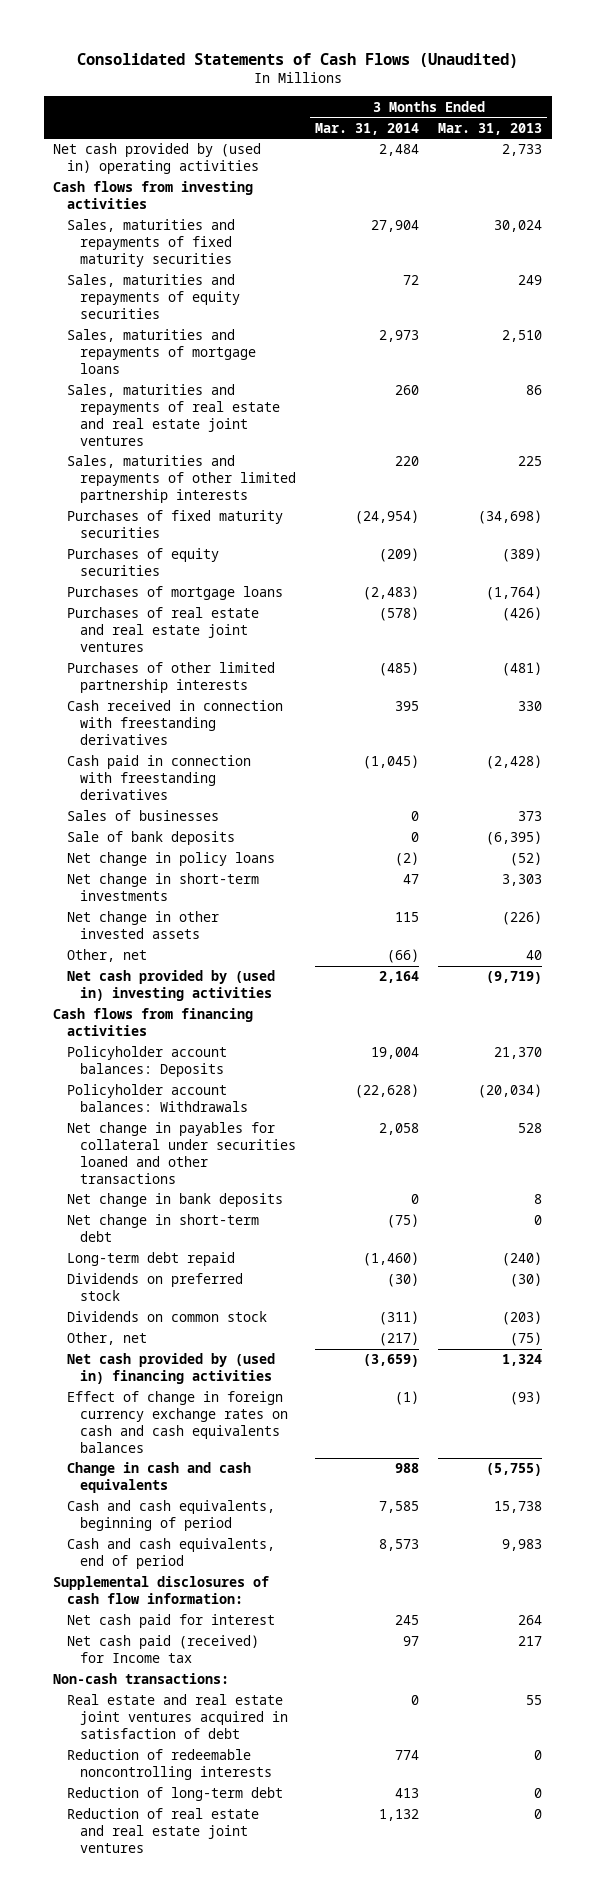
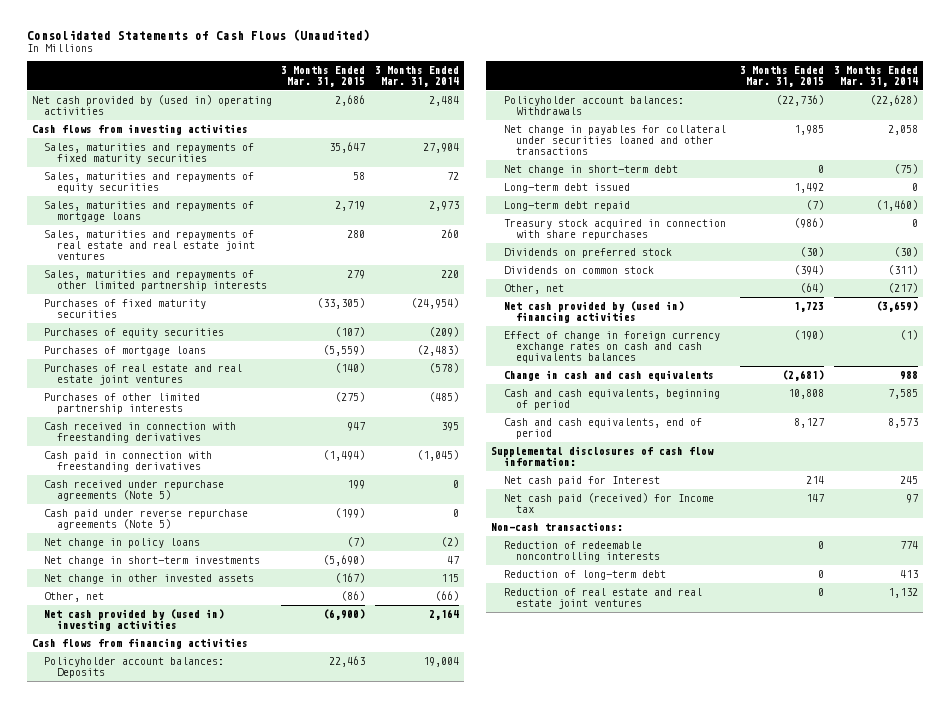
[438,122,543,135] Mar. 31, 2013 -> none
none -> [281,66,366,88] 3 Months Ended Mar. 31, 2015
[66,810,219,822] Sales of businesses -> none
[66,831,235,846] Sale of bank deposits -> none
none -> [44,479,225,501] Cash received under repurchase agreements (Note 5)
none -> [44,508,249,530] Cash paid under reverse repurchase agreements (Note 5)
[66,1193,283,1208] Net change in bank deposits -> none
none -> [503,182,630,193] Long-term debt issued
none -> [503,218,726,240] Treasury stock acquired in connection with share repurchases
[66,1614,275,1629] Net cash paid for interest -> [503,475,660,486] Net cash paid for Interest
[66,1694,288,1739] Real estate and real estate joint ventures acquired in satisfaction of debt -> none

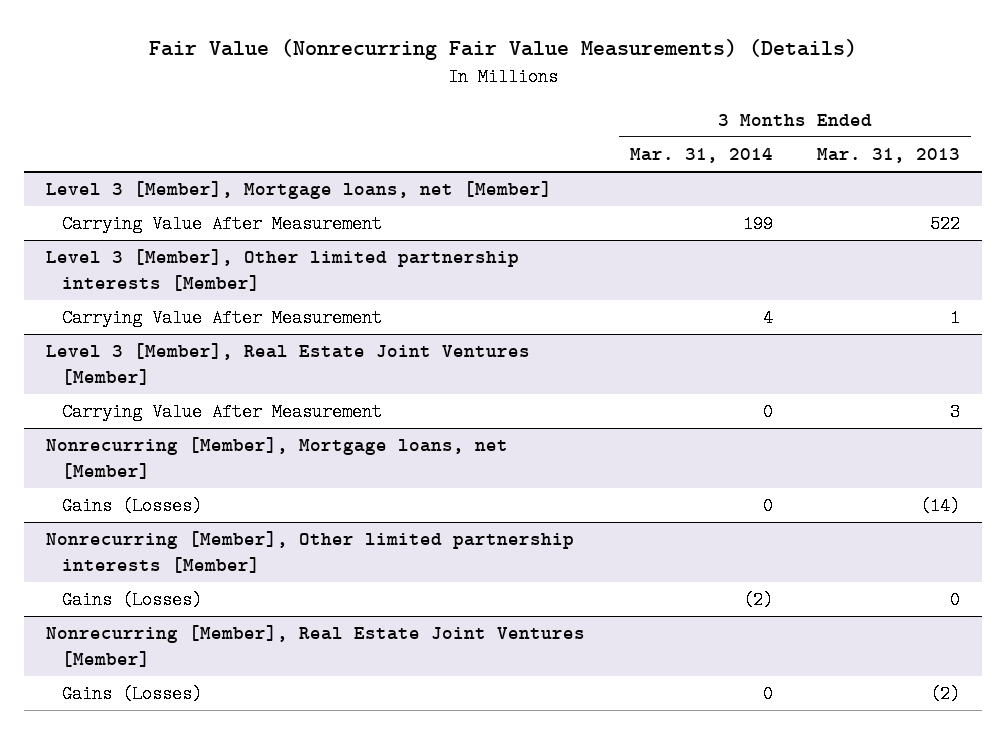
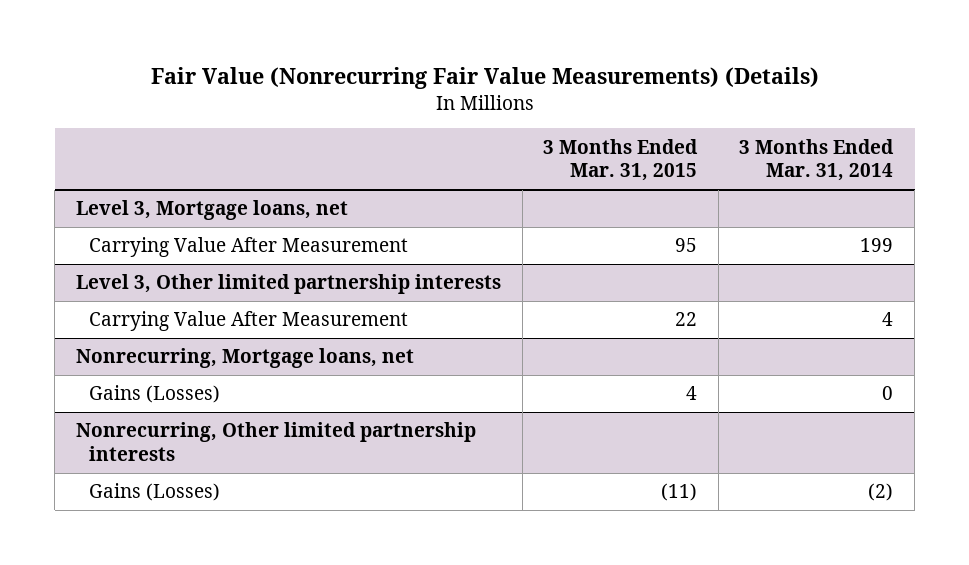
[817,148,961,164] Mar. 31, 2013 -> none
none -> [543,138,699,182] 3 Months Ended Mar. 31, 2015
[46,181,553,200] Level 3 [Member], Mortgage loans, net [Member] -> [75,200,348,221] Level 3, Mortgage loans, net
[46,249,520,291] Level 3 [Member], Other limited partnership interests [Member] -> [75,274,501,295] Level 3, Other limited partnership interests
[46,343,531,385] Level 3 [Member], Real Estate Joint Ventures [Member] -> none
[61,403,382,422] Carrying Value After Measurement -> none
[46,437,509,479] Nonrecurring [Member], Mortgage loans, net [Member] -> [75,348,414,369] Nonrecurring, Mortgage loans, net
[46,531,575,573] Nonrecurring [Member], Other limited partnership interests [Member] -> [75,422,476,462] Nonrecurring, Other limited partnership interests
[46,625,586,667] Nonrecurring [Member], Real Estate Joint Ventures [Member] -> none
[61,685,202,704] Gains (Losses) -> none

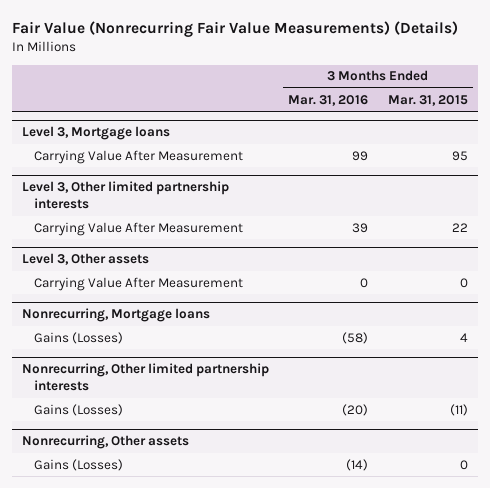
[739,138,895,182] 3 Months Ended Mar. 31, 2014 -> none
none -> [288,94,369,106] Mar. 31, 2016
[75,200,348,221] Level 3, Mortgage loans, net -> [21,126,170,141] Level 3, Mortgage loans
none -> [21,253,149,266] Level 3, Other assets
none -> [33,276,243,291] Carrying Value After Measurement
[75,348,414,369] Nonrecurring, Mortgage loans, net -> [21,308,210,323] Nonrecurring, Mortgage loans
none -> [21,435,189,450] Nonrecurring, Other assets
none -> [33,458,123,471] Gains (Losses)

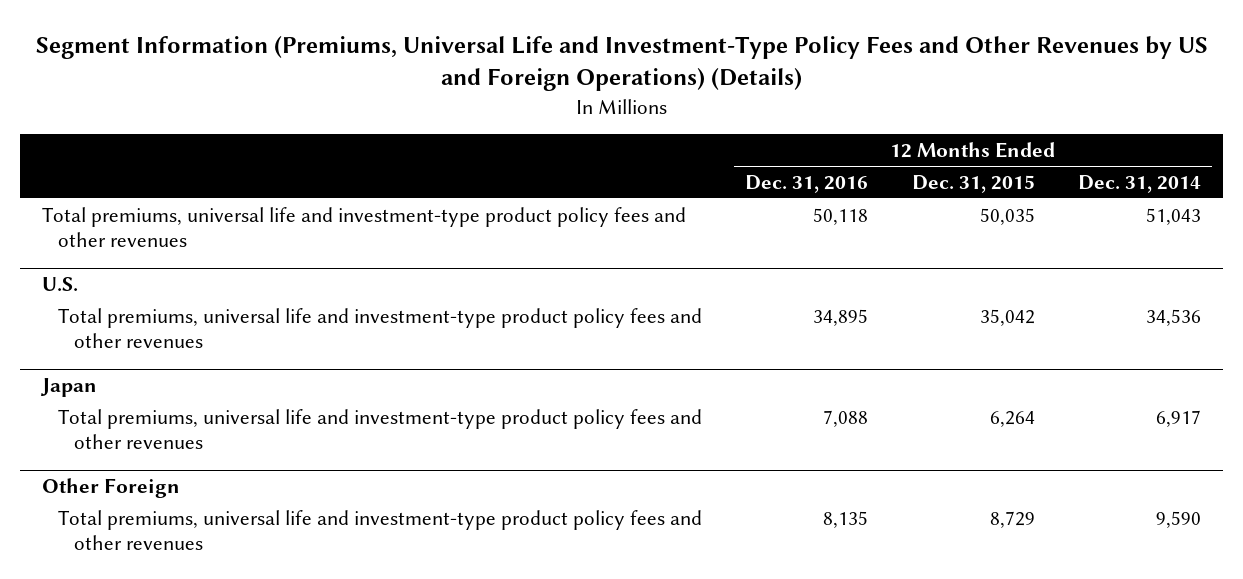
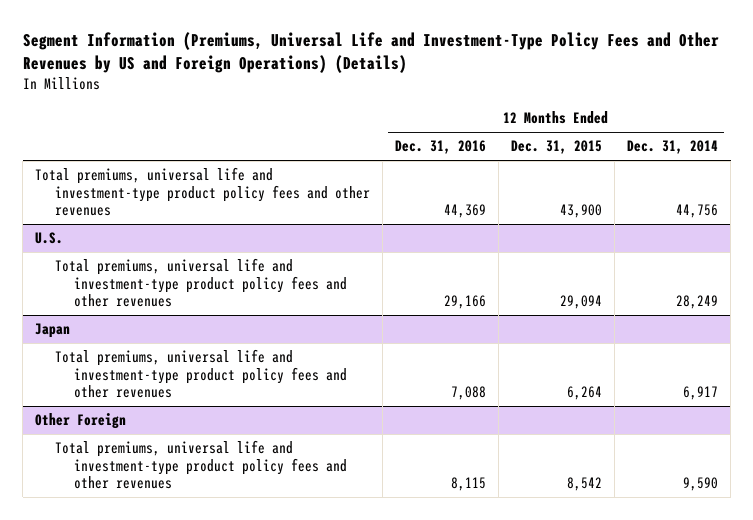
[813,207,869,225] 50,118 -> [443,203,486,218] 44,369
[979,207,1035,225] 50,035 -> [559,203,602,218] 43,900
[1146,207,1202,225] 51,043 -> [675,203,718,218] 44,756
[813,308,869,326] 34,895 -> [443,294,486,309] 29,166
[979,308,1035,326] 35,042 -> [559,294,602,309] 29,094
[1146,308,1202,326] 34,536 -> [675,294,718,309] 28,249
[823,510,869,528] 8,135 -> [450,476,486,491] 8,115
[989,510,1035,528] 8,729 -> [566,476,602,491] 8,542

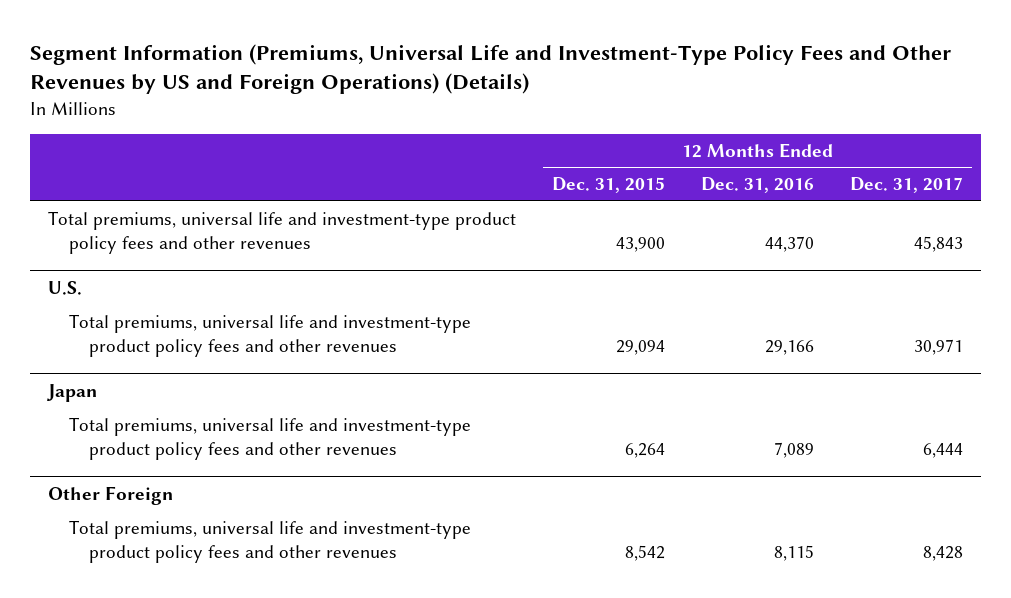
[626,140,718,155] Dec. 31, 2014 -> none
none -> [849,177,963,194] Dec. 31, 2017
[443,203,486,218] 44,369 -> [765,235,815,252] 44,370
[450,385,486,400] 7,088 -> [774,441,815,458] 7,089

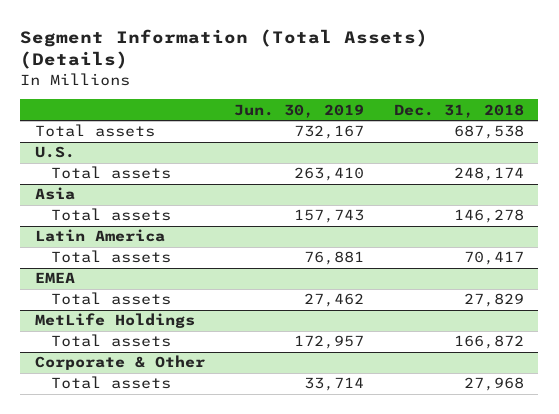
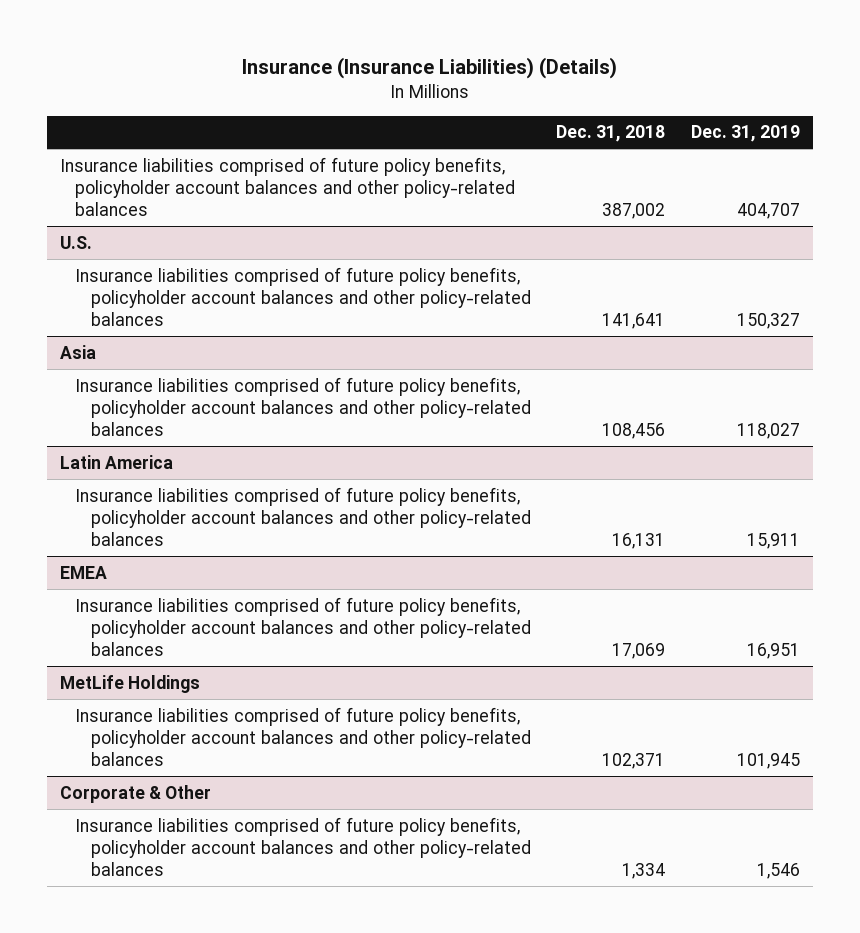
[20,28,429,70] Segment Information (Total Assets) (Details) -> [242,57,618,80] Insurance (Insurance Liabilities) (Details)
[234,103,365,118] Jun. 30, 2019 -> none
none -> [691,125,801,143] Dec. 31, 2019
[35,124,156,138] Total assets -> none
none -> [60,156,516,217] Insurance liabilities comprised of future policy benefits, policyholder account balances and other policy-related balances
[51,166,172,180] Total assets -> none
none -> [75,266,531,327] Insurance liabilities comprised of future policy benefits, policyholder account balances and other policy-related balances
[51,208,172,222] Total assets -> none
none -> [75,376,531,437] Insurance liabilities comprised of future policy benefits, policyholder account balances and other policy-related balances
[51,250,172,264] Total assets -> none
none -> [75,486,531,547] Insurance liabilities comprised of future policy benefits, policyholder account balances and other policy-related balances
[51,292,172,306] Total assets -> none
none -> [75,596,531,657] Insurance liabilities comprised of future policy benefits, policyholder account balances and other policy-related balances
[51,334,172,348] Total assets -> none
none -> [75,706,531,767] Insurance liabilities comprised of future policy benefits, policyholder account balances and other policy-related balances
[51,376,172,390] Total assets -> none
none -> [75,816,531,877] Insurance liabilities comprised of future policy benefits, policyholder account balances and other policy-related balances

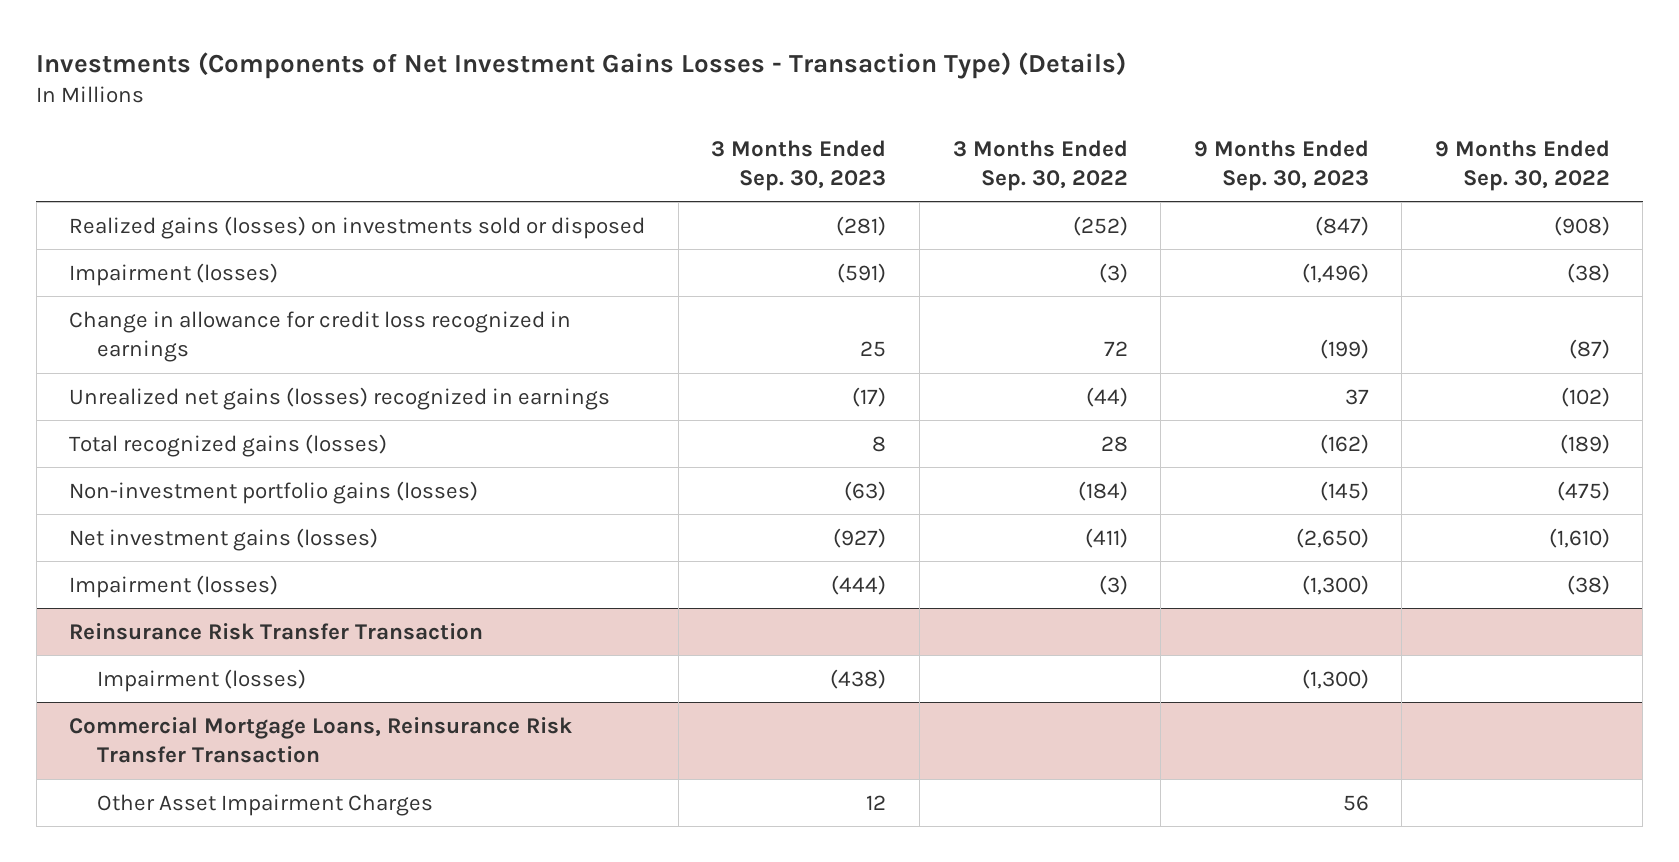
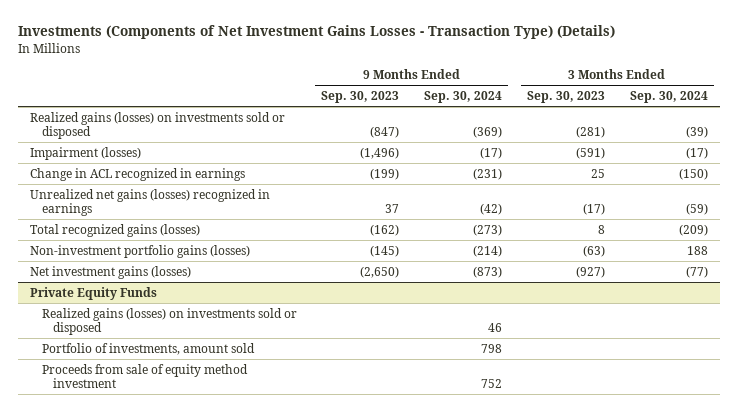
[952,139,1128,191] 3 Months Ended Sep. 30, 2022 -> none
[1434,139,1610,191] 9 Months Ended Sep. 30, 2022 -> none
none -> [424,91,503,104] Sep. 30, 2024
none -> [629,91,708,104] Sep. 30, 2024
[69,310,572,363] Change in allowance for credit loss recognized in earnings -> [30,167,246,181] Change in ACL recognized in earnings
[69,574,279,598] Impairment (losses) -> none
[69,622,484,640] Reinsurance Risk Transfer Transaction -> none
[96,668,306,692] Impairment (losses) -> none
[69,716,573,764] Commercial Mortgage Loans, Reinsurance Risk Transfer Transaction -> none
[96,793,433,816] Other Asset Impairment Charges -> none
none -> [30,286,158,300] Private Equity Funds
none -> [41,307,297,335] Realized gains (losses) on investments sold or disposed
none -> [41,342,255,355] Portfolio of investments, amount sold
none -> [41,363,248,388] Proceeds from sale of equity method investment

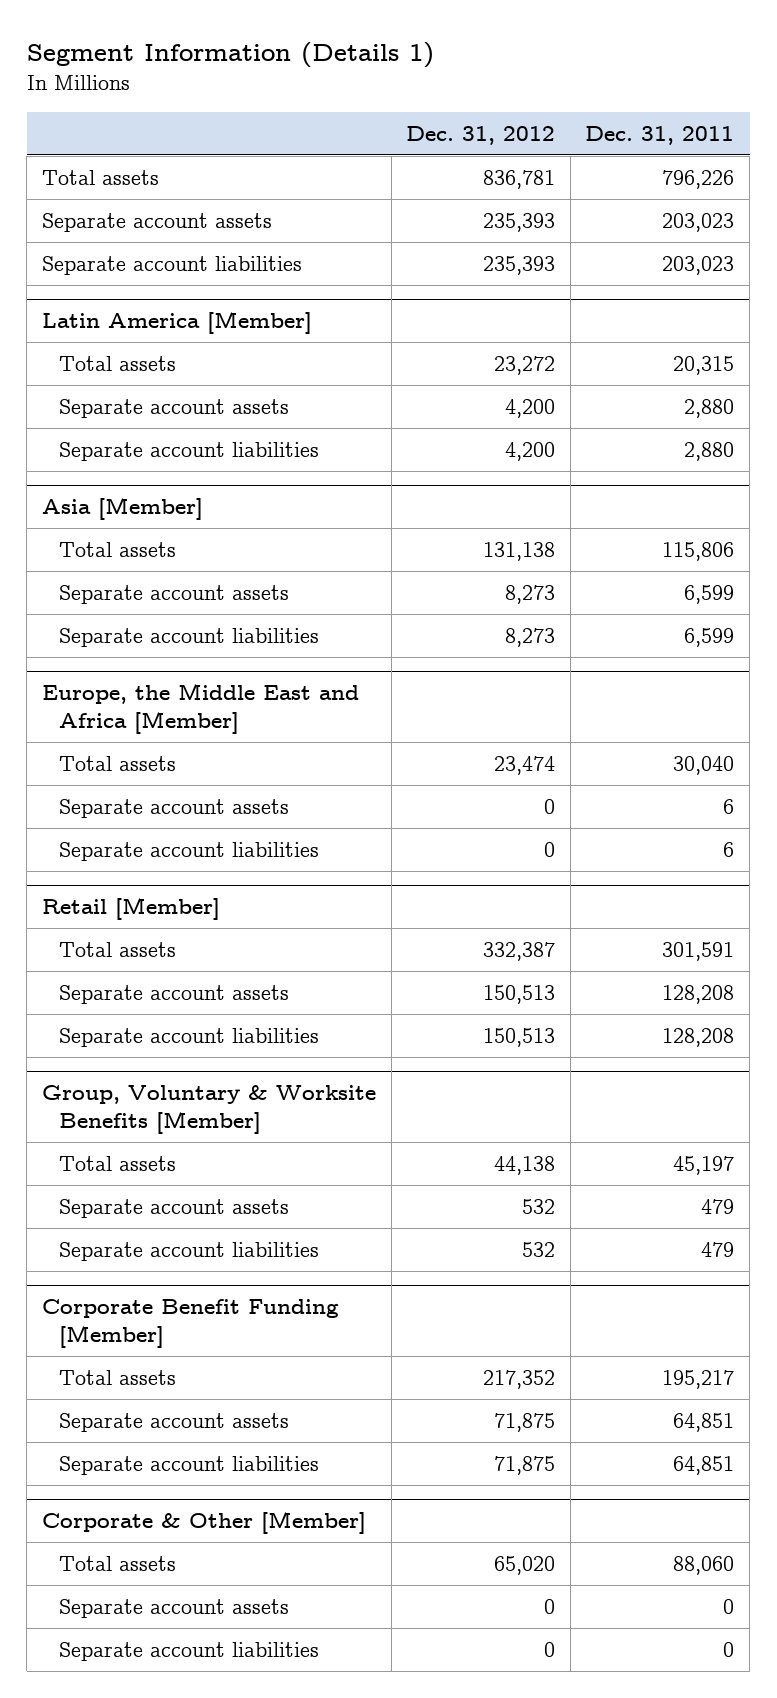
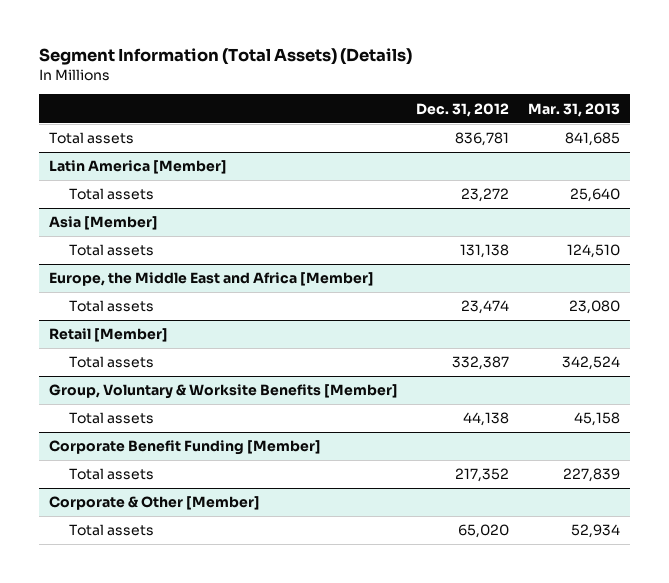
[26,41,434,68] Segment Information (Details 1) -> [39,48,413,66] Segment Information (Total Assets) (Details)
[585,125,735,145] Dec. 31, 2011 -> none
none -> [528,102,621,117] Mar. 31, 2013
[42,213,273,233] Separate account assets -> none
[42,256,303,276] Separate account liabilities -> none
[58,399,289,419] Separate account assets -> none
[58,442,319,462] Separate account liabilities -> none
[58,585,289,605] Separate account assets -> none
[58,628,319,648] Separate account liabilities -> none
[58,799,289,819] Separate account assets -> none
[58,842,319,862] Separate account liabilities -> none
[58,985,289,1005] Separate account assets -> none
[58,1028,319,1048] Separate account liabilities -> none
[58,1199,289,1219] Separate account assets -> none
[58,1242,319,1262] Separate account liabilities -> none
[58,1413,289,1433] Separate account assets -> none
[58,1456,319,1476] Separate account liabilities -> none
[58,1599,289,1619] Separate account assets -> none
[58,1642,319,1662] Separate account liabilities -> none

